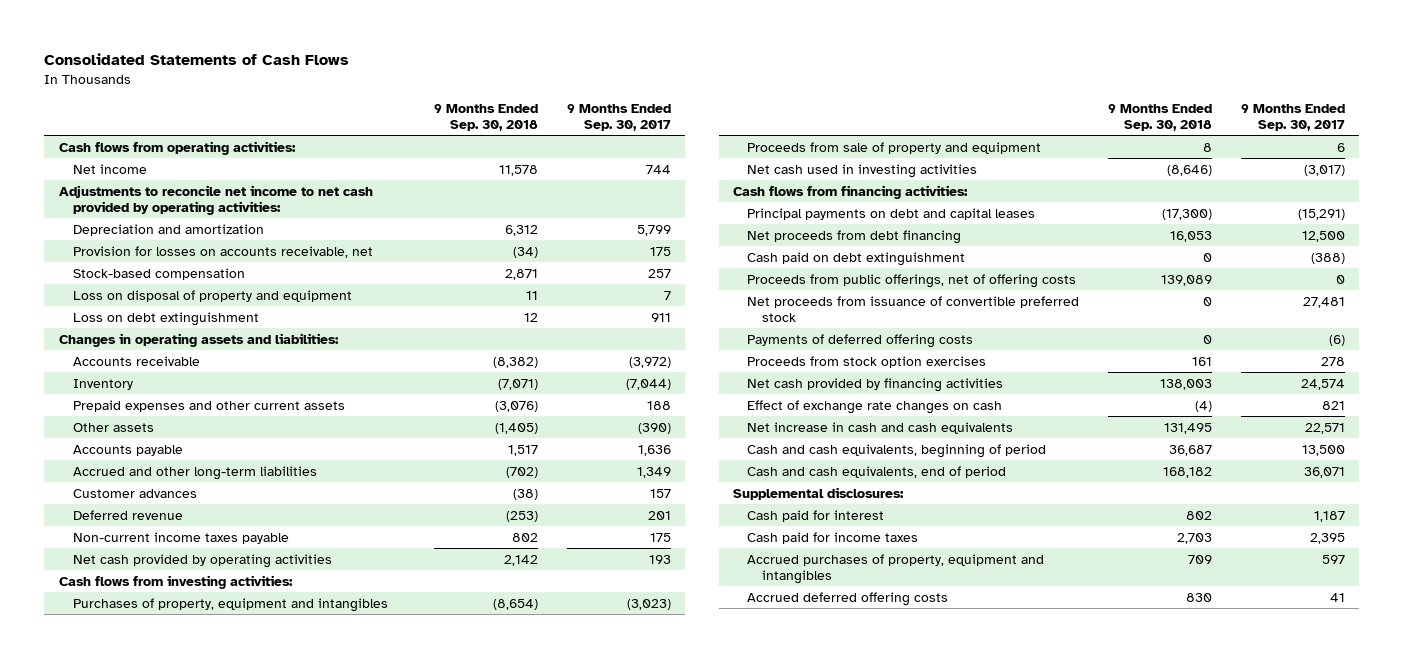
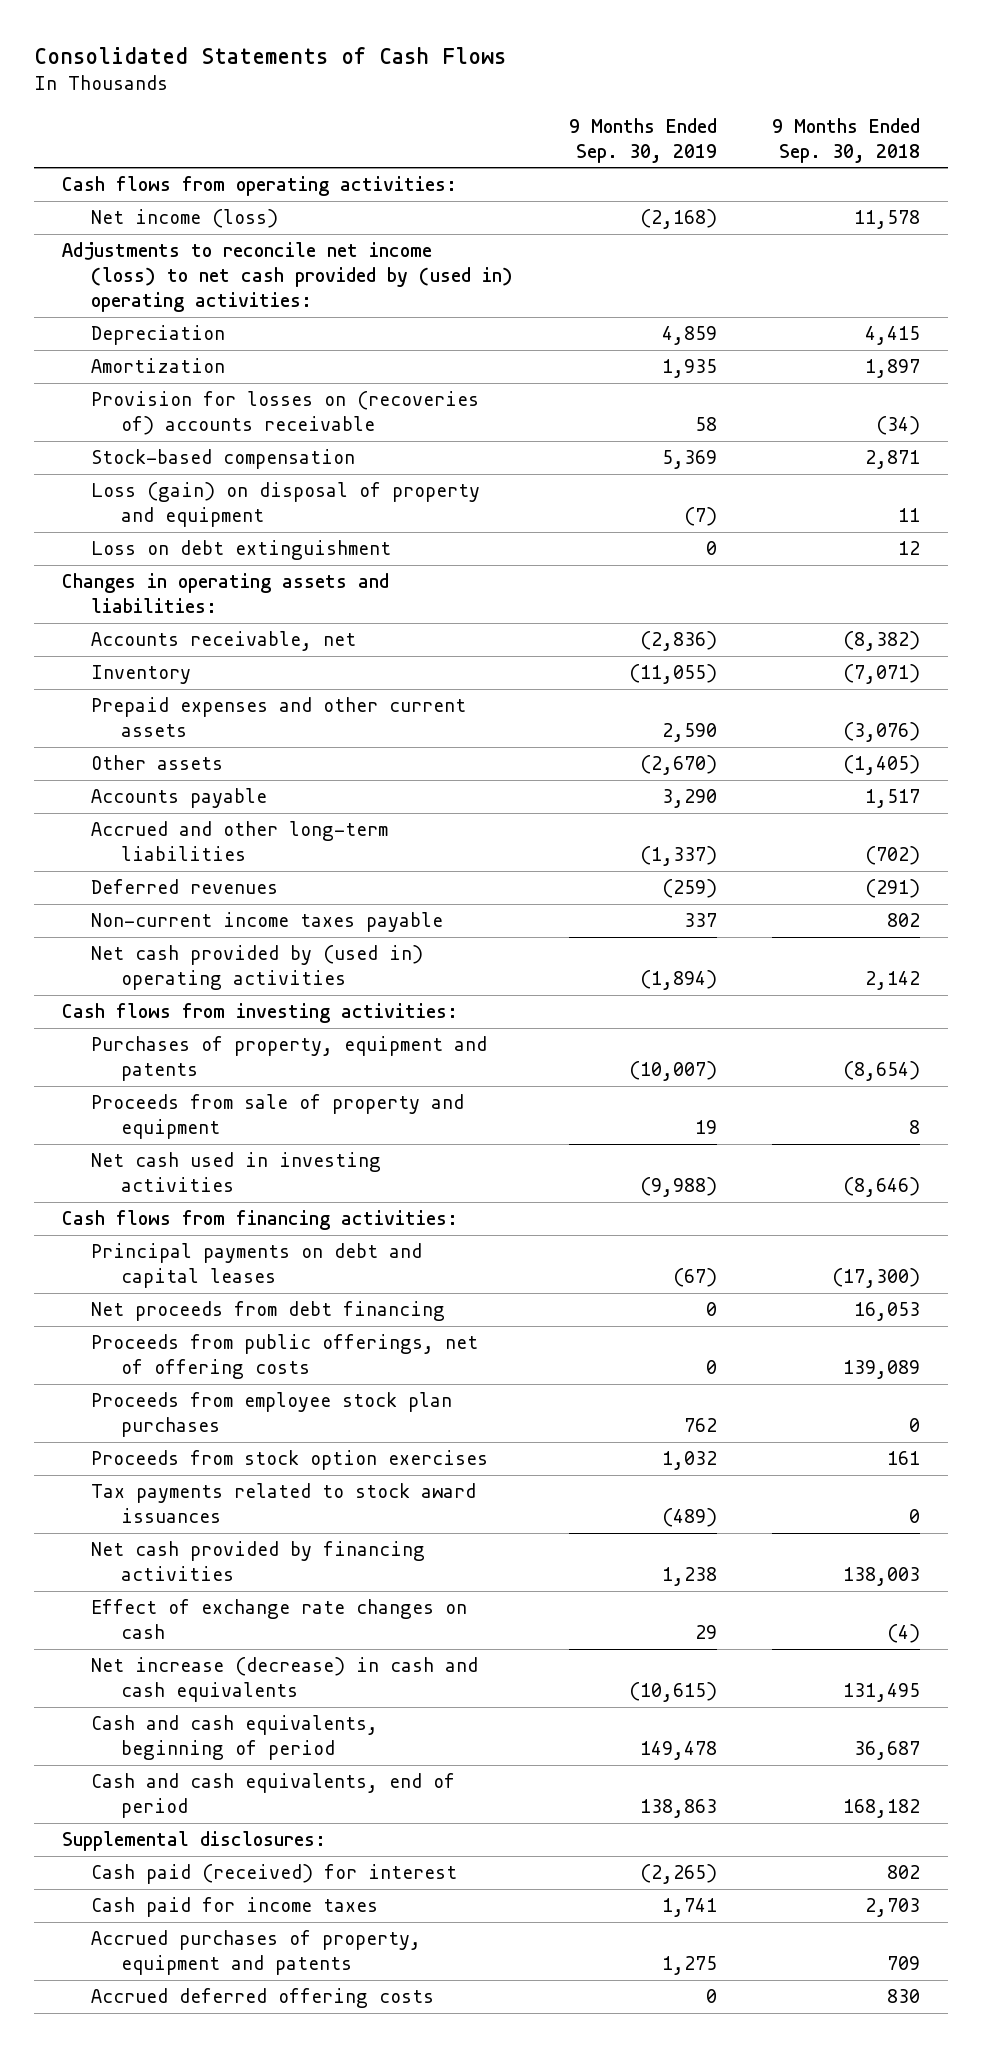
[566,103,671,131] 9 Months Ended Sep. 30, 2017 -> none
none -> [568,117,717,163] 9 Months Ended Sep. 30, 2019
[73,223,265,236] Depreciation and amortization -> none
[73,163,148,174] Net income -> [91,209,279,229] Net income (loss)
[58,184,373,215] Adjustments to reconcile net income to net cash provided by operating activities: -> [61,242,514,312] Adjustments to reconcile net income (loss) to net cash provided by (used in) operating activities:
none -> [91,325,226,346] Depreciation
none -> [91,358,226,374] Amortization
[73,245,374,258] Provision for losses on accounts receivable, net -> [91,391,480,435] Provision for losses on (recoveries of) accounts receivable
[73,289,353,302] Loss on disposal of property and equipment -> [91,482,481,527] Loss (gain) on disposal of property and equipment
[73,355,201,366] Accounts receivable -> [91,631,357,652] Accounts receivable, net
[73,488,198,498] Customer advances -> none
[73,509,184,520] Deferred revenue -> none
none -> [91,879,279,895] Deferred revenues
[73,553,333,568] Net cash provided by operating activities -> [91,945,424,990] Net cash provided by (used in) operating activities
[73,597,389,612] Purchases of property, equipment and intangibles -> [91,1036,488,1081] Purchases of property, equipment and patents
[747,251,966,266] Cash paid on debt extinguishment -> none
[747,333,974,348] Payments of deferred offering costs -> none
[747,295,1080,322] Net proceeds from issuance of convertible preferred stock -> [91,1392,453,1437] Proceeds from employee stock plan purchases
none -> [91,1483,477,1523] Tax payments related to stock award issuances
[747,421,1014,434] Net increase in cash and cash equivalents -> [91,1657,479,1702] Net increase (decrease) in cash and cash equivalents
[747,509,885,522] Cash paid for interest -> [91,1864,458,1885] Cash paid (received) for interest
[747,553,1045,584] Accrued purchases of property, equipment and intangibles -> [91,1930,422,1975] Accrued purchases of property, equipment and patents

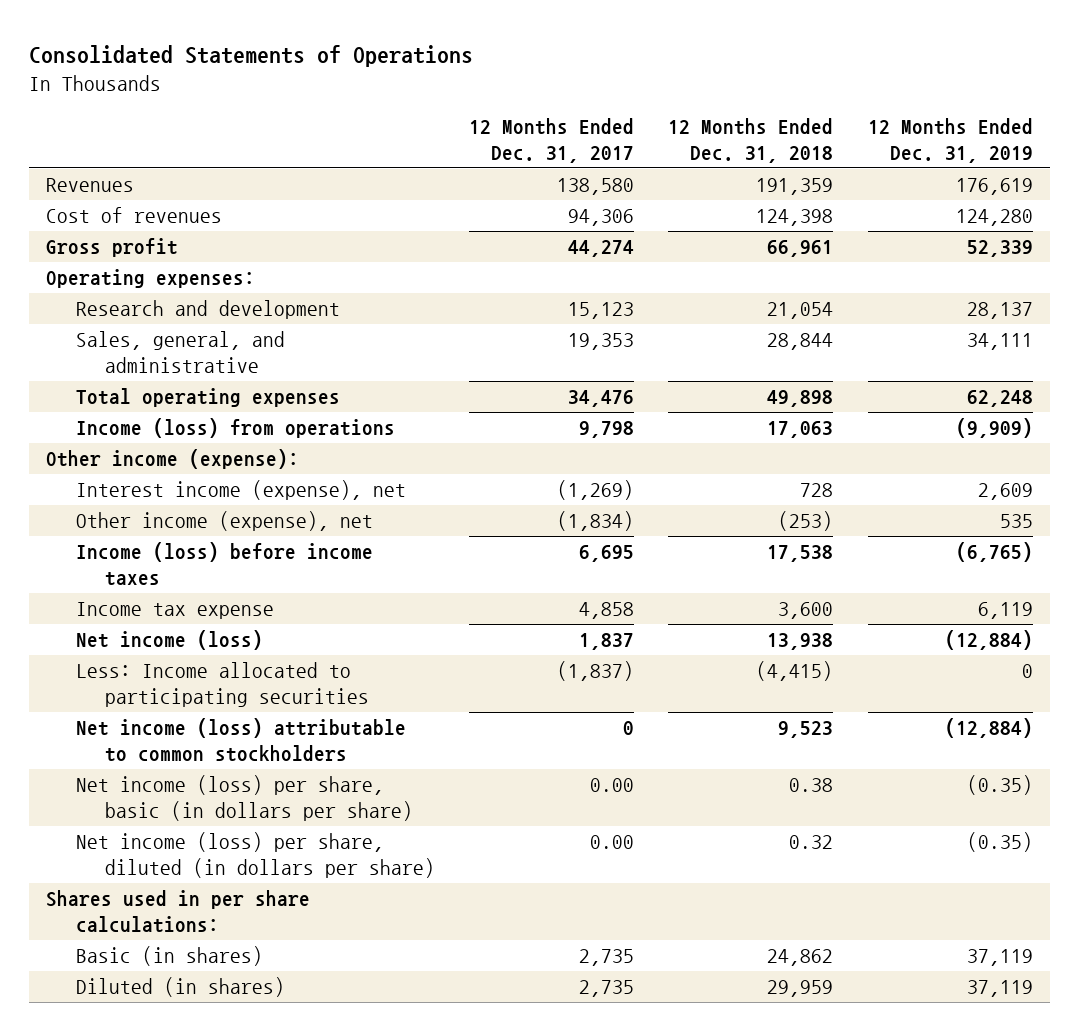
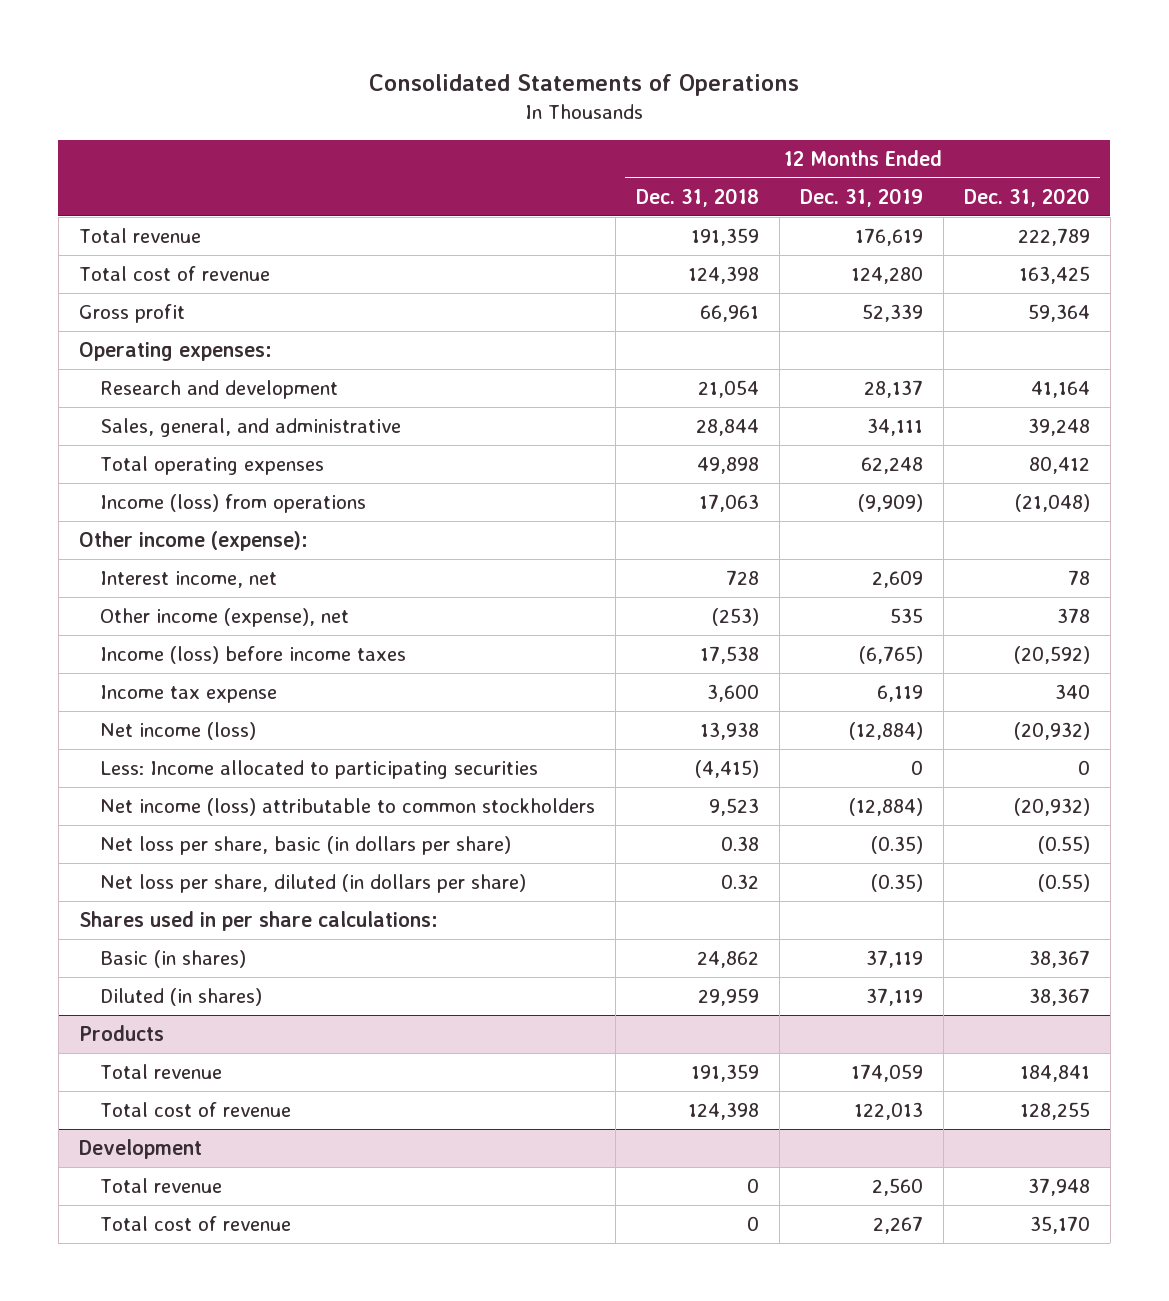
[469,118,635,163] 12 Months Ended Dec. 31, 2017 -> none
none -> [963,187,1090,207] Dec. 31, 2020
[46,178,135,193] Revenues -> [78,228,201,244] Total revenue
[46,207,223,224] Cost of revenues -> [78,266,270,282] Total cost of revenue
[75,480,406,501] Interest income (expense), net -> [99,571,277,589] Interest income, net
[75,775,413,821] Net income (loss) per share, basic (in dollars per share) -> [99,836,511,856] Net loss per share, basic (in dollars per share)
[75,832,435,878] Net income (loss) per share, diluted (in dollars per share) -> [99,874,526,894] Net loss per share, diluted (in dollars per share)
none -> [78,1025,164,1042] Products
none -> [99,1064,222,1080] Total revenue
none -> [99,1102,291,1118] Total cost of revenue
none -> [78,1139,202,1160] Development
none -> [99,1178,222,1194] Total revenue
none -> [99,1216,291,1232] Total cost of revenue

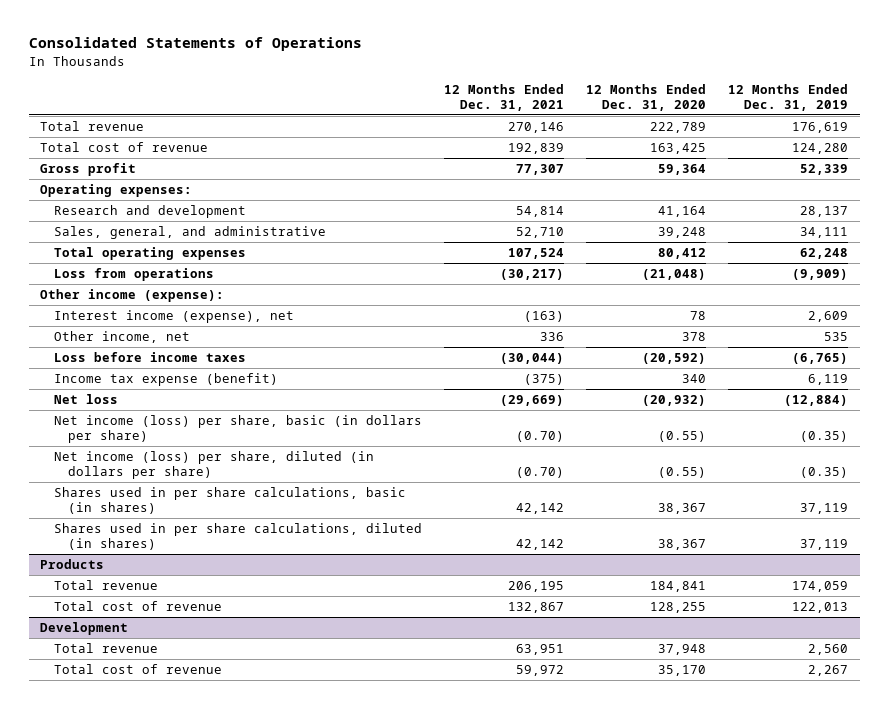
[635,187,759,207] Dec. 31, 2018 -> none
none -> [444,83,565,111] 12 Months Ended Dec. 31, 2021
[99,494,366,514] Income (loss) from operations -> [54,268,215,282] Loss from operations
[99,760,538,780] Less: Income allocated to participating securities -> none
[99,798,595,817] Net income (loss) attributable to common stockholders -> none
[78,911,438,932] Shares used in per share calculations: -> none
[99,571,277,589] Interest income, net -> [54,310,295,324] Interest income (expense), net
[99,608,349,628] Other income (expense), net -> [54,331,191,344] Other income, net
[99,646,406,665] Income (loss) before income taxes -> [54,352,247,363] Loss before income taxes
[99,685,277,704] Income tax expense -> [54,373,279,387] Income tax expense (benefit)
[99,722,256,741] Net income (loss) -> [54,394,119,405] Net loss
[99,836,511,856] Net loss per share, basic (in dollars per share) -> [54,415,423,444] Net income (loss) per share, basic (in dollars per share)
[99,874,526,894] Net loss per share, diluted (in dollars per share) -> [54,451,375,480] Net income (loss) per share, diluted (in dollars per share)
[99,950,246,969] Basic (in shares) -> [54,487,407,515] Shares used in per share calculations, basic (in shares)
[99,988,262,1007] Diluted (in shares) -> [54,523,423,551] Shares used in per share calculations, diluted (in shares)

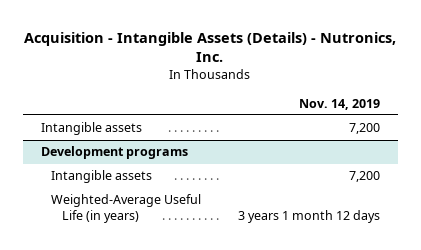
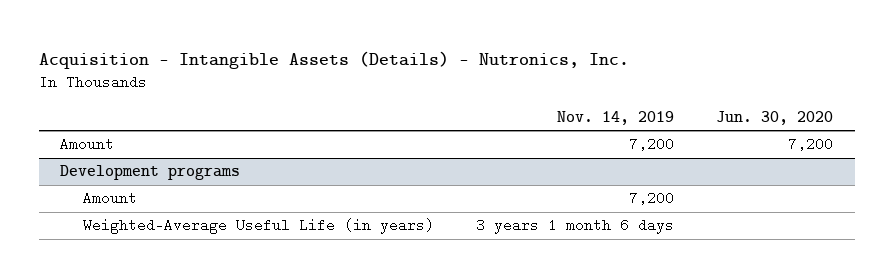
none -> [716,110,834,125] Jun. 30, 2020
[41,122,143,136] Intangible assets -> [60,137,115,152] Amount
[51,170,153,184] Intangible assets -> [82,191,137,206] Amount
[237,209,380,223] 3 years 1 month 12 days -> [476,218,675,235] 3 years 1 month 6 days

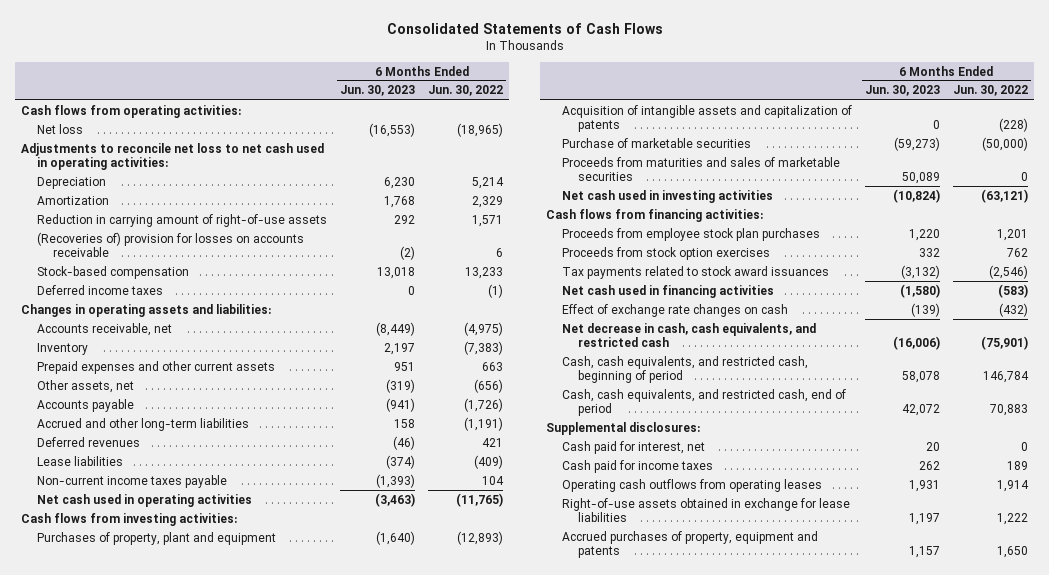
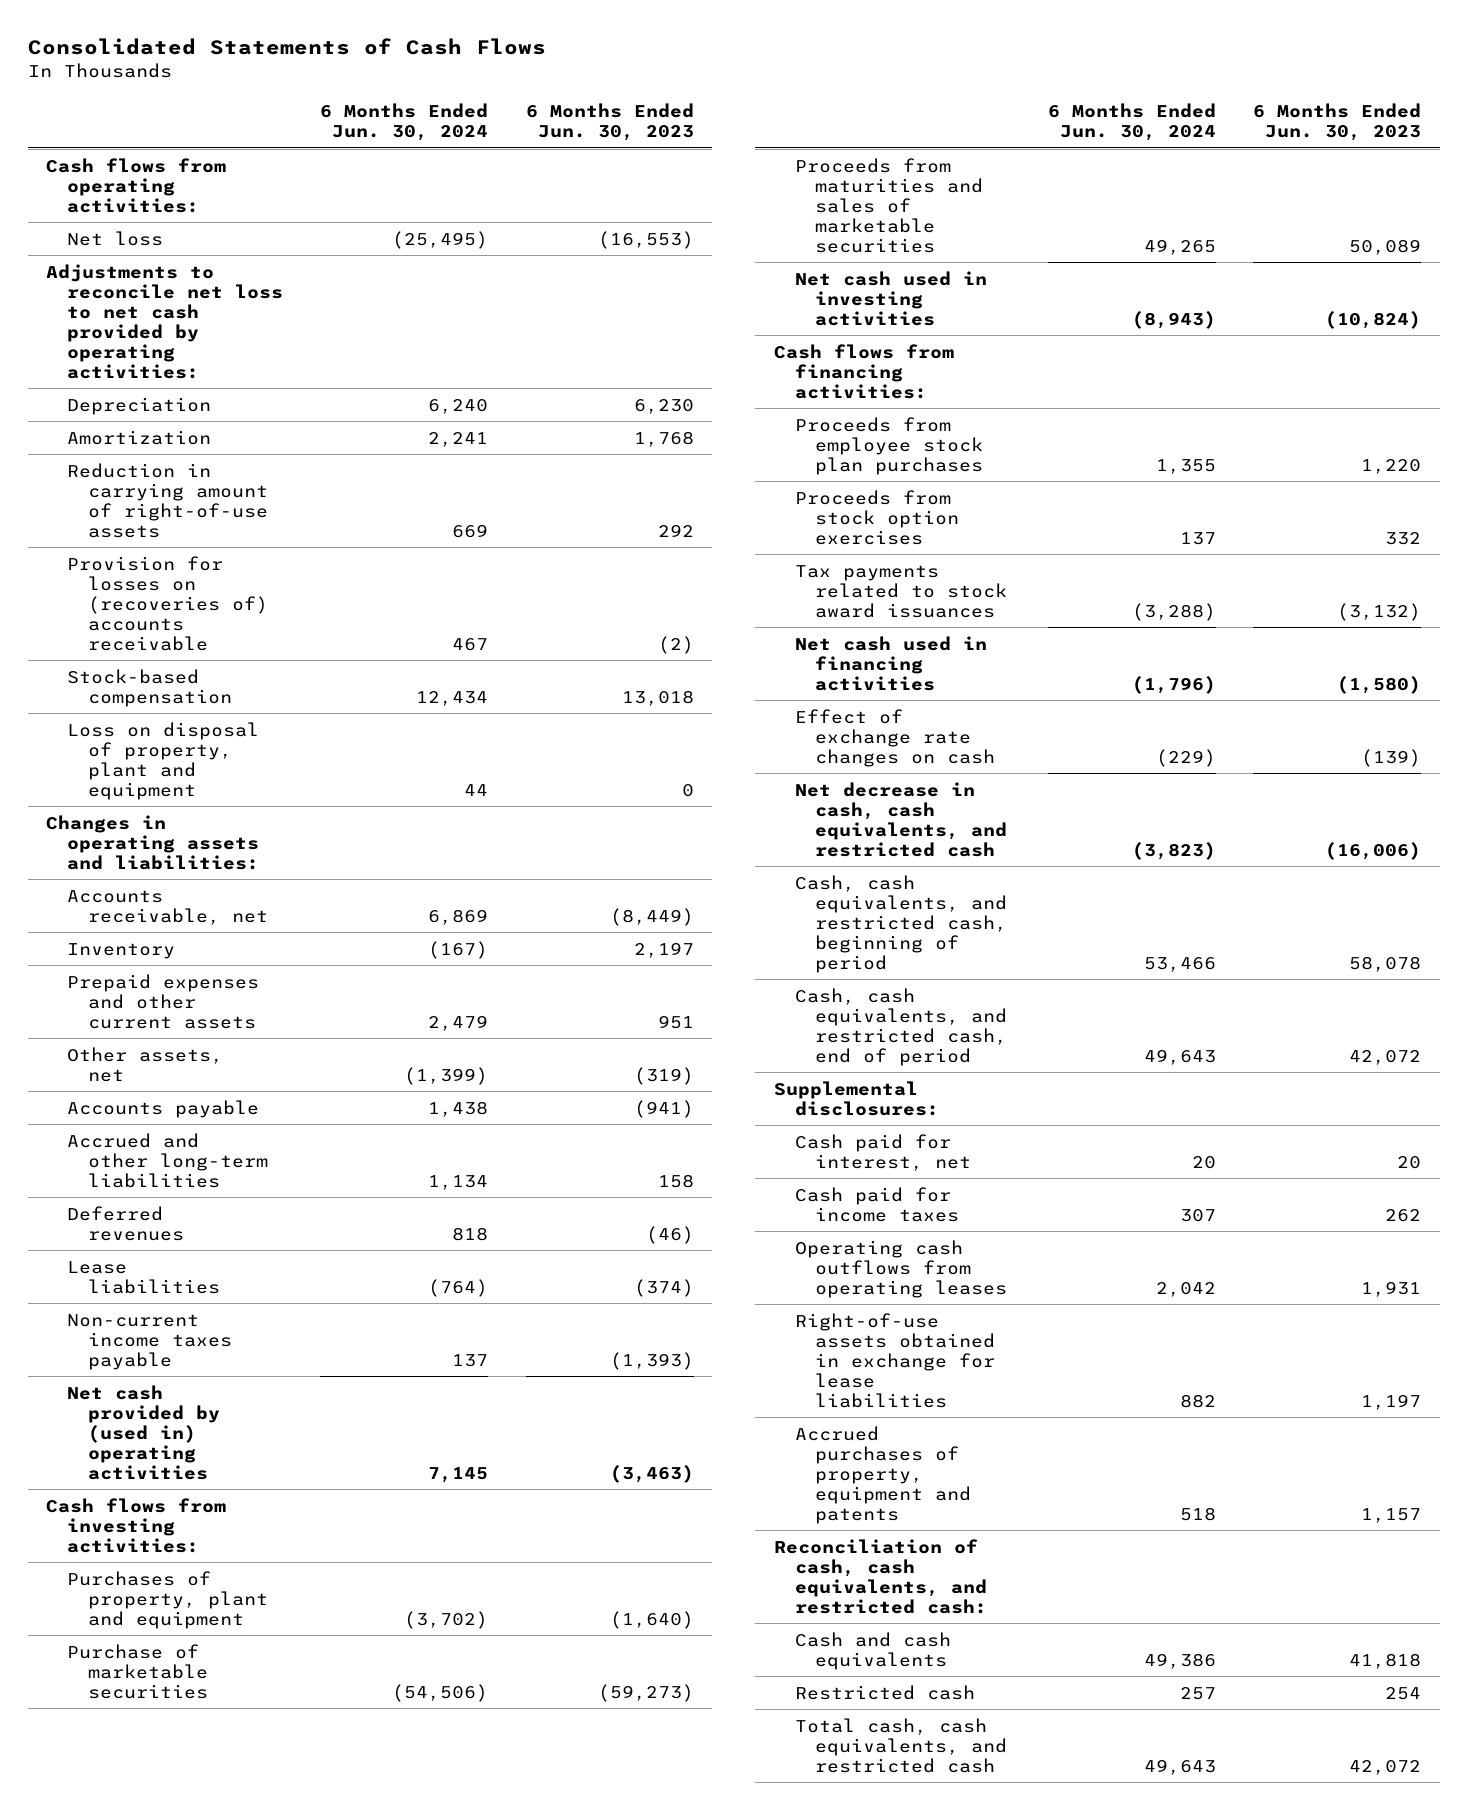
[427,85,503,97] Jun. 30, 2022 -> none
none -> [320,103,489,142] 6 Months Ended Jun. 30, 2024
[21,142,325,171] Adjustments to reconcile net loss to net cash used in operating activities: -> [46,263,284,379] Adjustments to reconcile net loss to net cash provided by operating activities:
[37,231,305,258] (Recoveries of) provision for losses on accounts receivable -> [67,555,268,651] Provision for losses on (recoveries of) accounts receivable
[37,284,164,295] Deferred income taxes -> none
none -> [67,721,260,800] Loss on disposal of property, plant and equipment
[37,493,253,507] Net cash used in operating activities -> [67,1384,220,1480] Net cash provided by (used in) operating activities
[562,104,853,133] Acquisition of intangible assets and capitalization of patents -> none
none -> [773,1538,987,1614] Reconciliation of cash, cash equivalents, and restricted cash:
none -> [794,1631,951,1670] Cash and cash equivalents
none -> [794,1684,975,1700] Restricted cash
none -> [794,1717,1008,1773] Total cash, cash equivalents, and restricted cash

